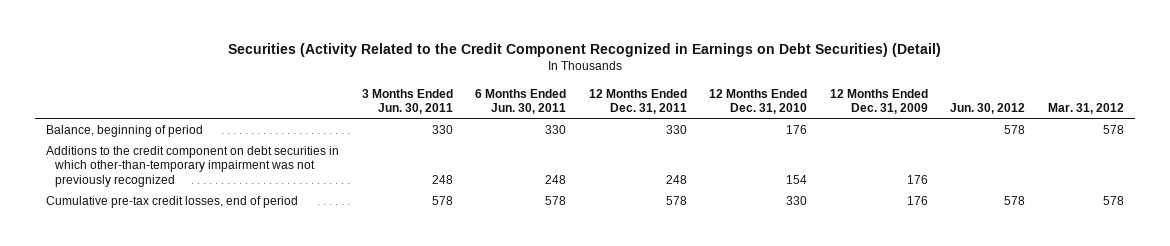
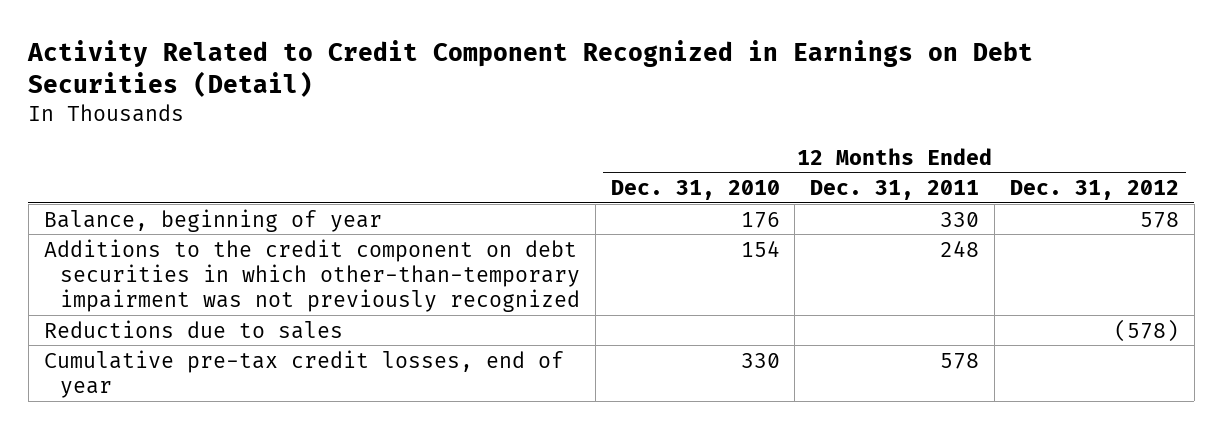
[228,42,942,57] Securities (Activity Related to the Credit Component Recognized in Earnings on Debt Securities) (Detail) -> [27,39,1034,98] Activity Related to Credit Component Recognized in Earnings on Debt Securities (Detail)
[361,88,453,114] 3 Months Ended Jun. 30, 2011 -> none
[475,88,567,114] 6 Months Ended Jun. 30, 2011 -> none
[829,88,928,114] 12 Months Ended Dec. 31, 2009 -> none
[950,102,1026,114] Jun. 30, 2012 -> none
[1048,102,1125,114] Mar. 31, 2012 -> none
none -> [1009,179,1179,200] Dec. 31, 2012
[46,124,204,137] Balance, beginning of period -> [43,208,382,232] Balance, beginning of year
none -> [43,319,343,339] Reductions due to sales
[46,195,299,208] Cumulative pre-tax credit losses, end of period -> [43,349,564,398] Cumulative pre-tax credit losses, end of year

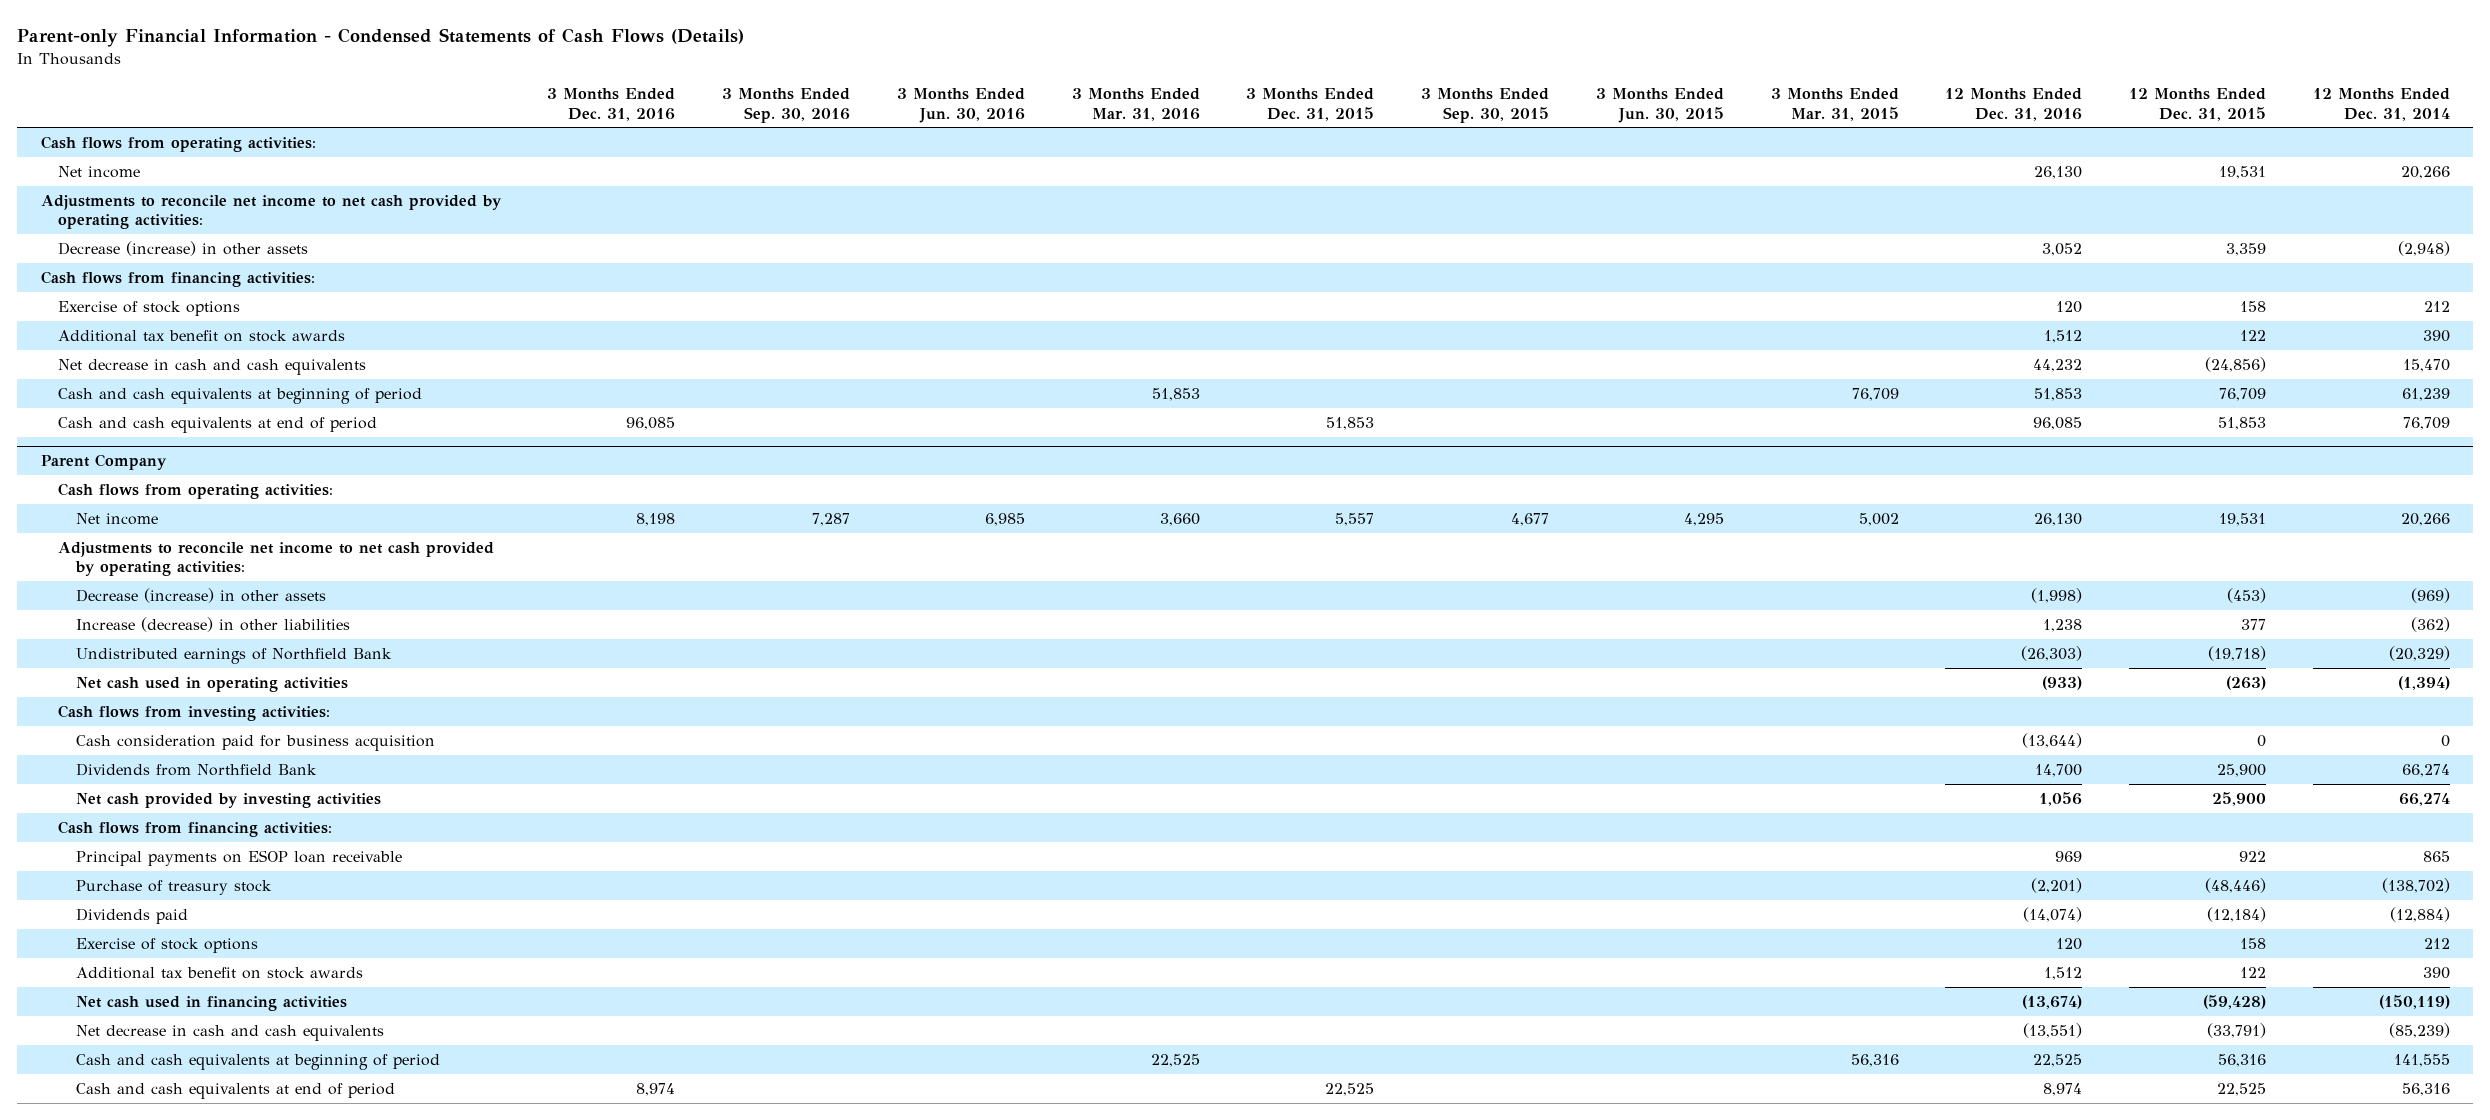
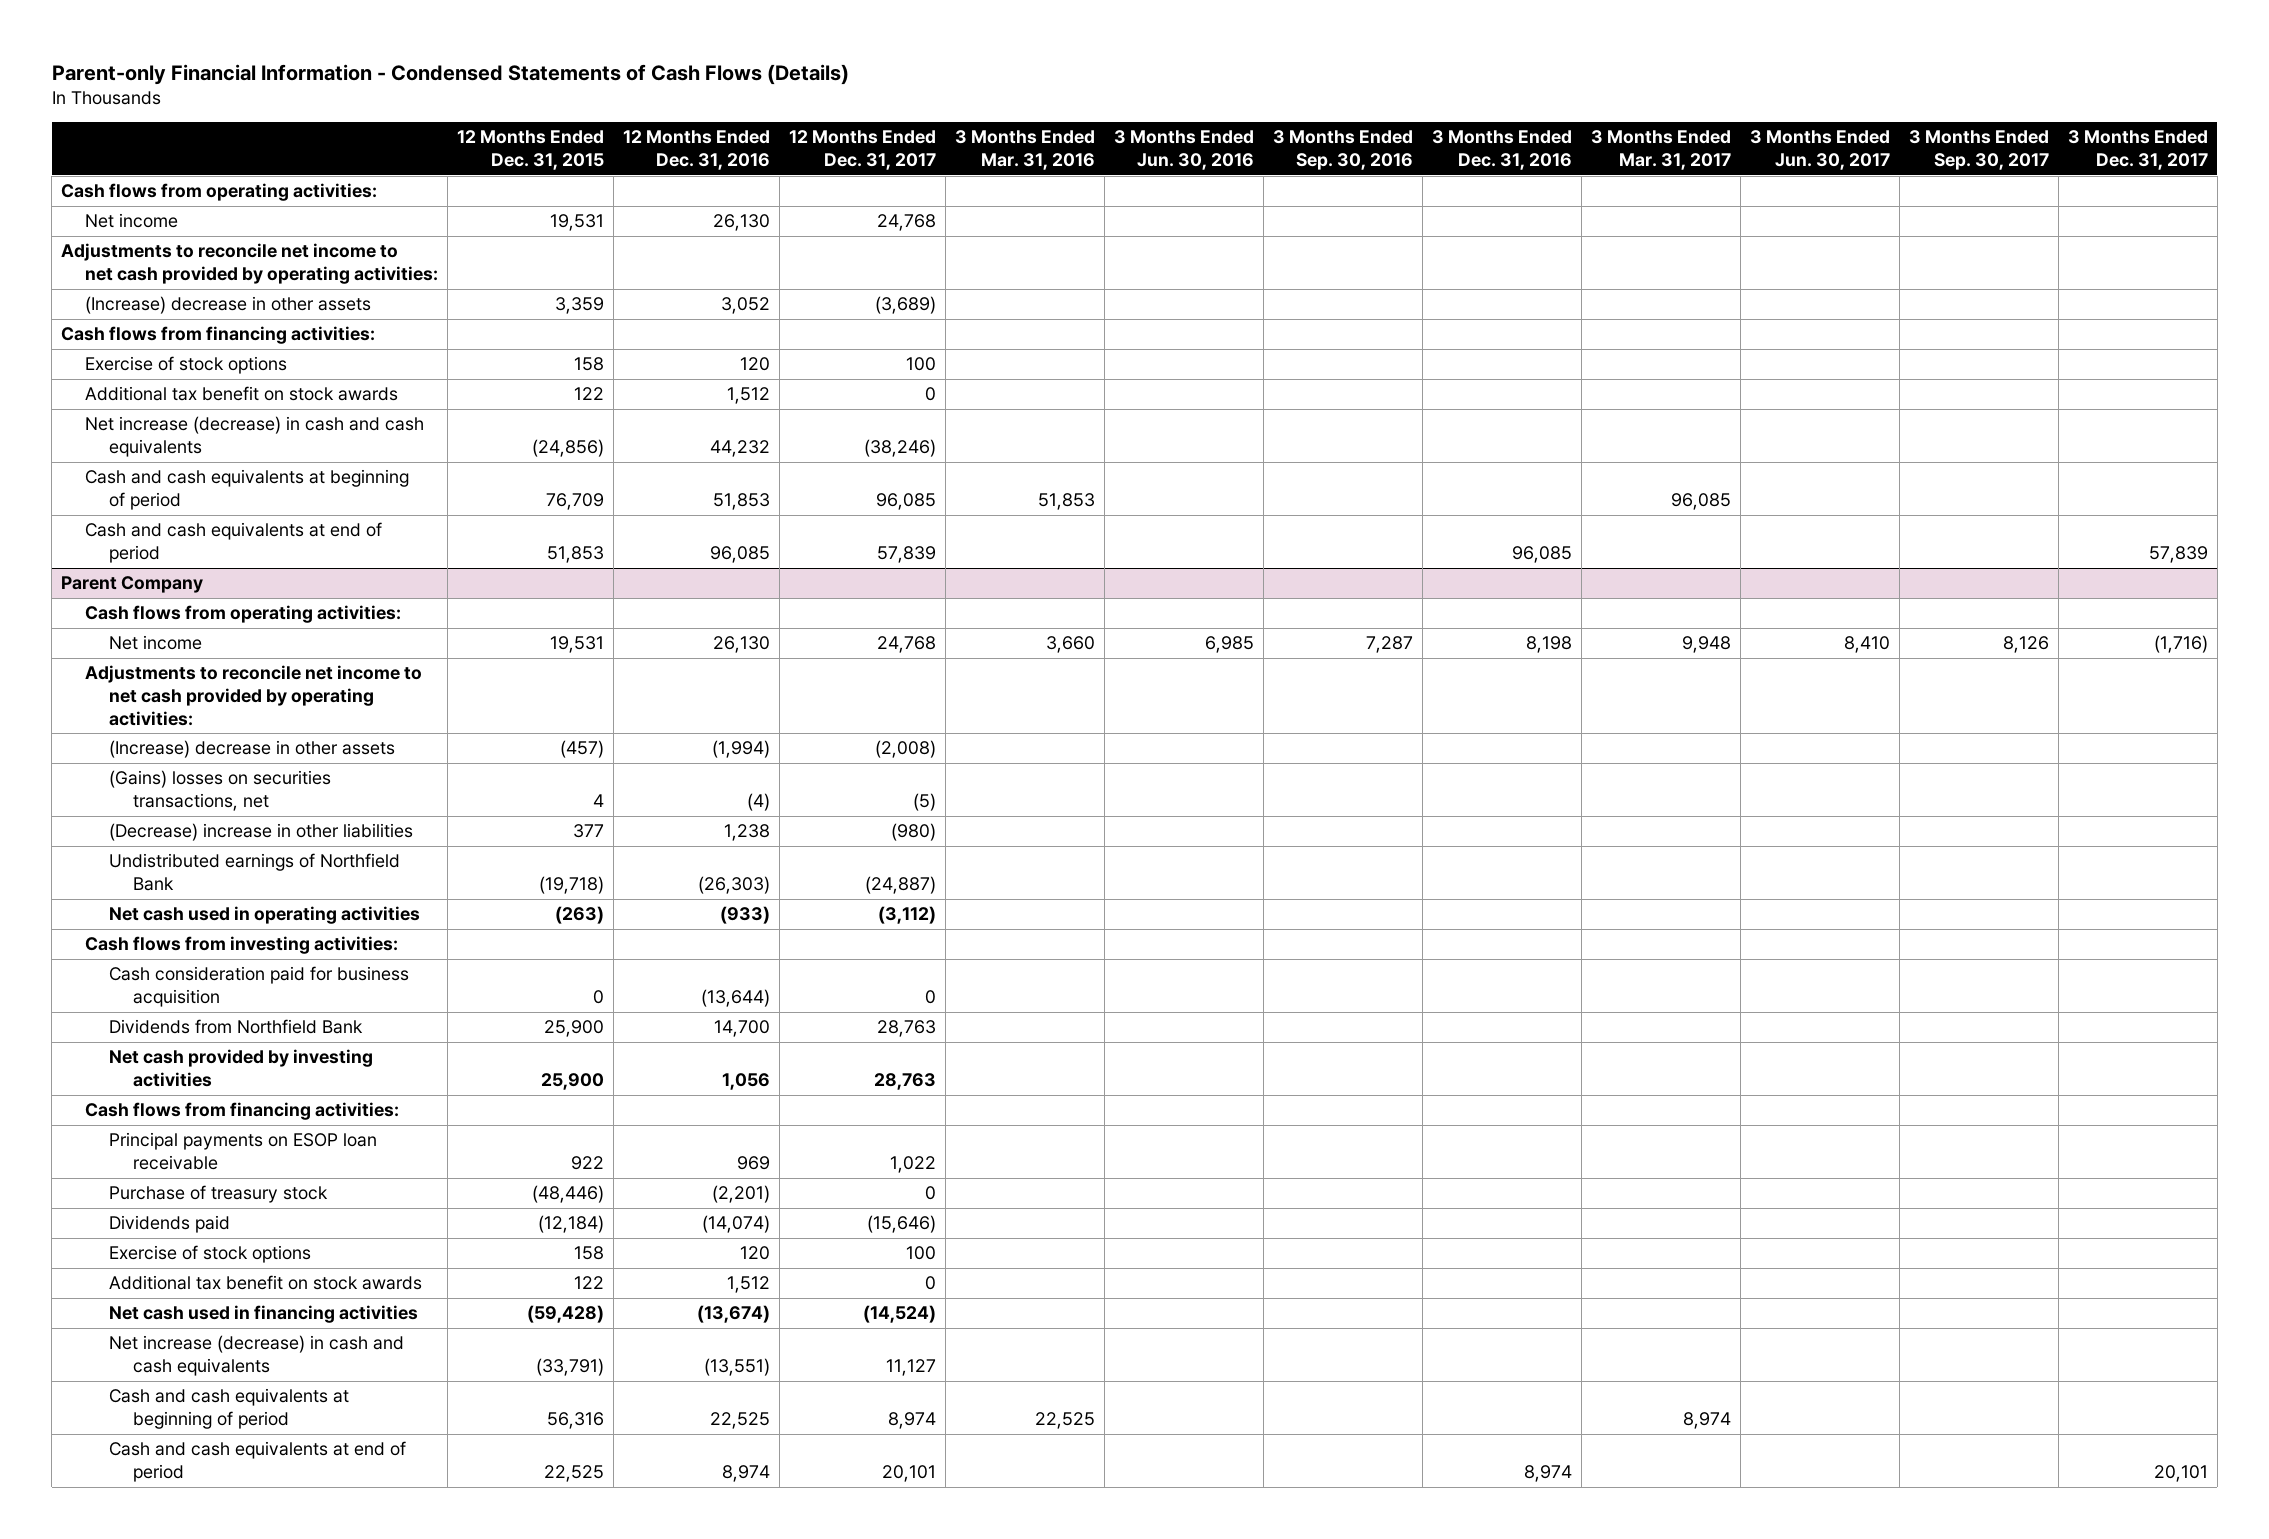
[1246,88,1375,121] 3 Months Ended Dec. 31, 2015 -> none
[1421,88,1550,123] 3 Months Ended Sep. 30, 2015 -> none
[1595,88,1724,123] 3 Months Ended Jun. 30, 2015 -> none
[1770,88,1899,121] 3 Months Ended Mar. 31, 2015 -> none
[2312,88,2450,121] 12 Months Ended Dec. 31, 2014 -> none
none -> [789,130,937,170] 12 Months Ended Dec. 31, 2017
none -> [1590,130,1731,170] 3 Months Ended Mar. 31, 2017
none -> [1749,130,1890,170] 3 Months Ended Jun. 30, 2017
none -> [1908,130,2049,170] 3 Months Ended Sep. 30, 2017
none -> [2067,130,2208,170] 3 Months Ended Dec. 31, 2017
[58,240,309,256] Decrease (increase) in other assets -> [85,296,372,315] (Increase) decrease in other assets
[58,358,367,375] Net decrease in cash and cash equivalents -> [85,416,425,458] Net increase (decrease) in cash and cash equivalents
[76,587,327,603] Decrease (increase) in other assets -> [109,740,396,759] (Increase) decrease in other assets
[2031,587,2083,603] (1,998) -> [712,740,771,759] (1,994)
[2227,587,2267,603] (453) -> [560,740,605,759] (457)
none -> [109,770,332,812] (Gains) losses on securities transactions, net
[76,616,351,632] Increase (decrease) in other liabilities -> [109,823,414,842] (Decrease) increase in other liabilities
[76,1024,385,1041] Net decrease in cash and cash equivalents -> [109,1335,405,1377] Net increase (decrease) in cash and cash equivalents

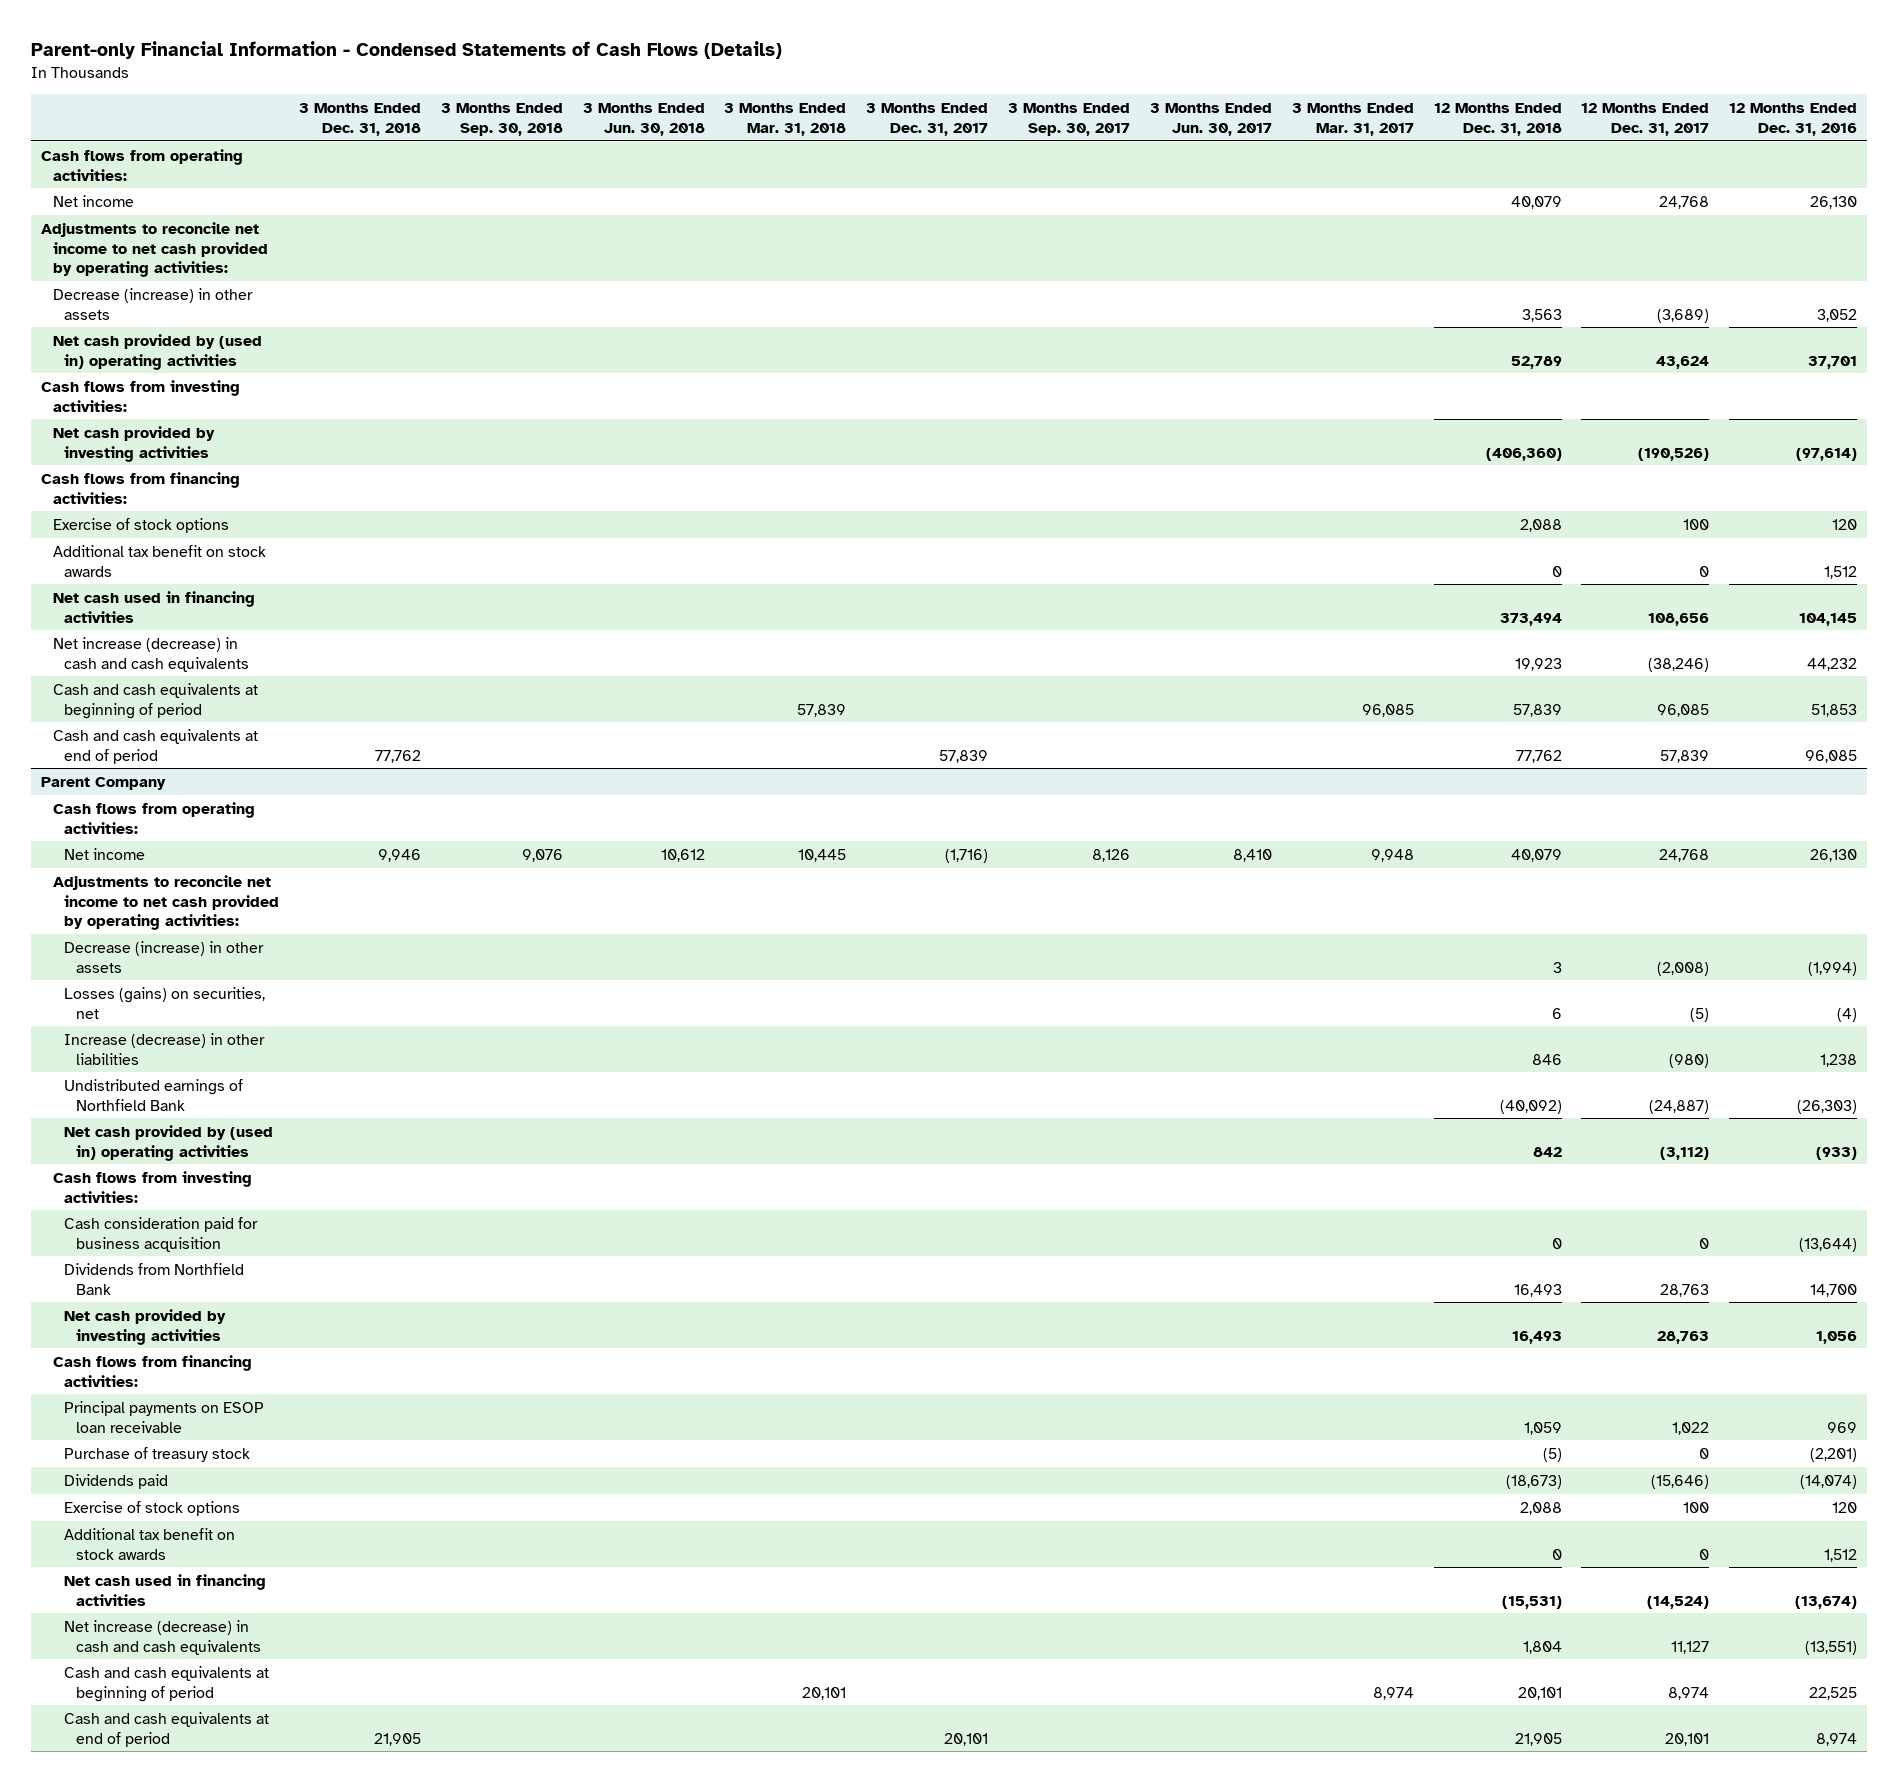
[457,130,605,170] 12 Months Ended Dec. 31, 2015 -> none
[954,130,1095,170] 3 Months Ended Mar. 31, 2016 -> none
[1113,130,1254,170] 3 Months Ended Jun. 30, 2016 -> none
[1272,130,1413,170] 3 Months Ended Sep. 30, 2016 -> none
[1431,130,1572,170] 3 Months Ended Dec. 31, 2016 -> none
none -> [298,103,421,136] 3 Months Ended Dec. 31, 2018
none -> [440,103,563,136] 3 Months Ended Sep. 30, 2018
none -> [582,103,705,136] 3 Months Ended Jun. 30, 2018
none -> [724,103,847,136] 3 Months Ended Mar. 31, 2018
none -> [1433,103,1562,136] 12 Months Ended Dec. 31, 2018
[85,296,372,315] (Increase) decrease in other assets -> [52,287,253,320] Decrease (increase) in other assets
none -> [52,333,262,370] Net cash provided by (used in) operating activities
none -> [41,379,241,412] Cash flows from investing activities:
none -> [52,425,215,462] Net cash provided by investing activities
none -> [52,590,255,623] Net cash used in financing activities
[109,740,396,759] (Increase) decrease in other assets -> [64,940,265,973] Decrease (increase) in other assets
[109,770,332,812] (Gains) losses on securities transactions, net -> [64,986,266,1019] Losses (gains) on securities, net
[109,823,414,842] (Decrease) increase in other liabilities -> [64,1032,266,1065] Increase (decrease) in other liabilities
[109,906,421,925] Net cash used in operating activities -> [64,1124,274,1161] Net cash provided by (used in) operating activities

